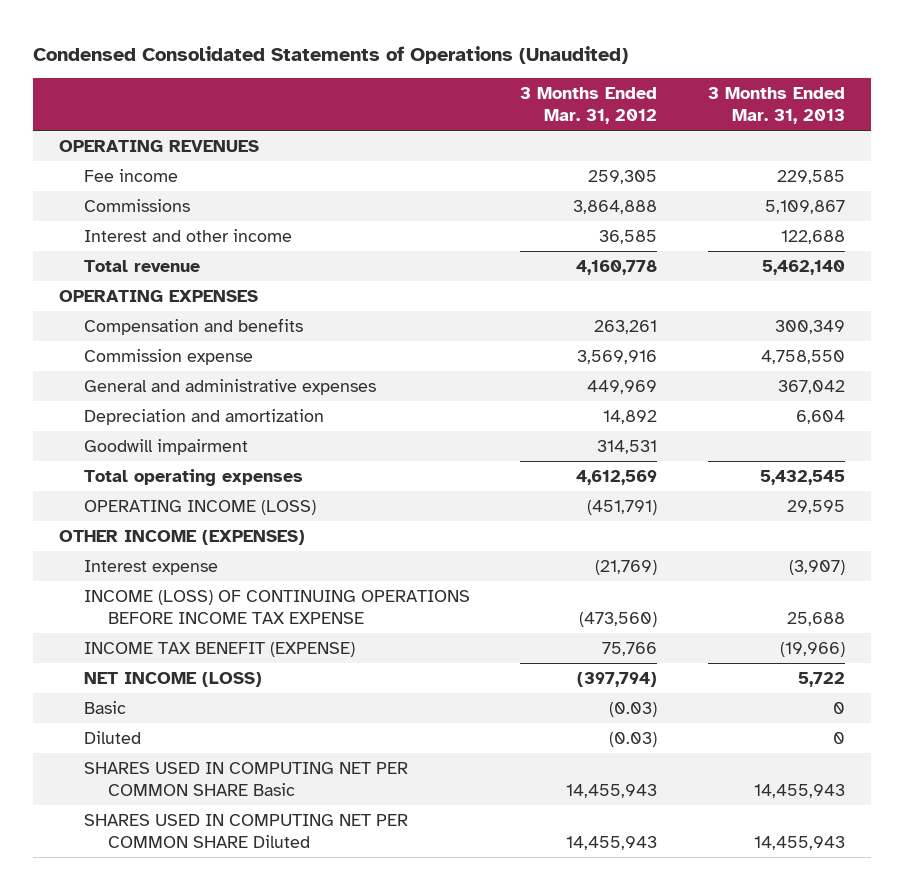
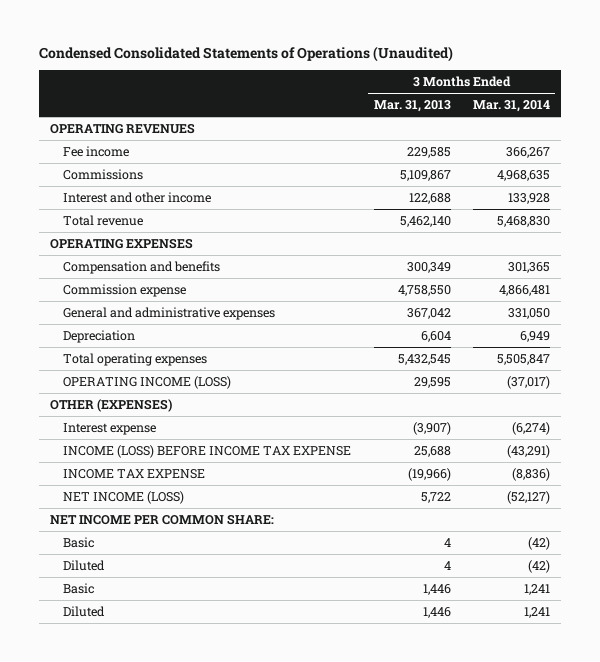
[520,86,658,125] 3 Months Ended Mar. 31, 2012 -> none
none -> [472,100,550,113] Mar. 31, 2014
[83,438,248,455] Goodwill impairment -> none
[83,408,324,425] Depreciation and amortization -> [63,329,136,343] Depreciation
[58,529,305,545] OTHER INCOME (EXPENSES) -> [50,398,173,412] OTHER (EXPENSES)
[83,589,470,625] INCOME (LOSS) OF CONTINUING OPERATIONS BEFORE INCOME TAX EXPENSE -> [63,444,352,458] INCOME (LOSS) BEFORE INCOME TAX EXPENSE
[83,641,355,657] INCOME TAX BENEFIT (EXPENSE) -> [63,468,206,479] INCOME TAX EXPENSE
[83,761,408,797] SHARES USED IN COMPUTING NET PER COMMON SHARE Basic -> none
[83,813,408,849] SHARES USED IN COMPUTING NET PER COMMON SHARE Diluted -> none
none -> [50,513,275,525] NET INCOME PER COMMON SHARE:
[833,701,846,714] 0 -> [443,537,451,547] 4
[833,731,846,744] 0 -> [443,560,451,570] 4
none -> [63,582,95,594] Basic
none -> [63,605,106,617] Diluted

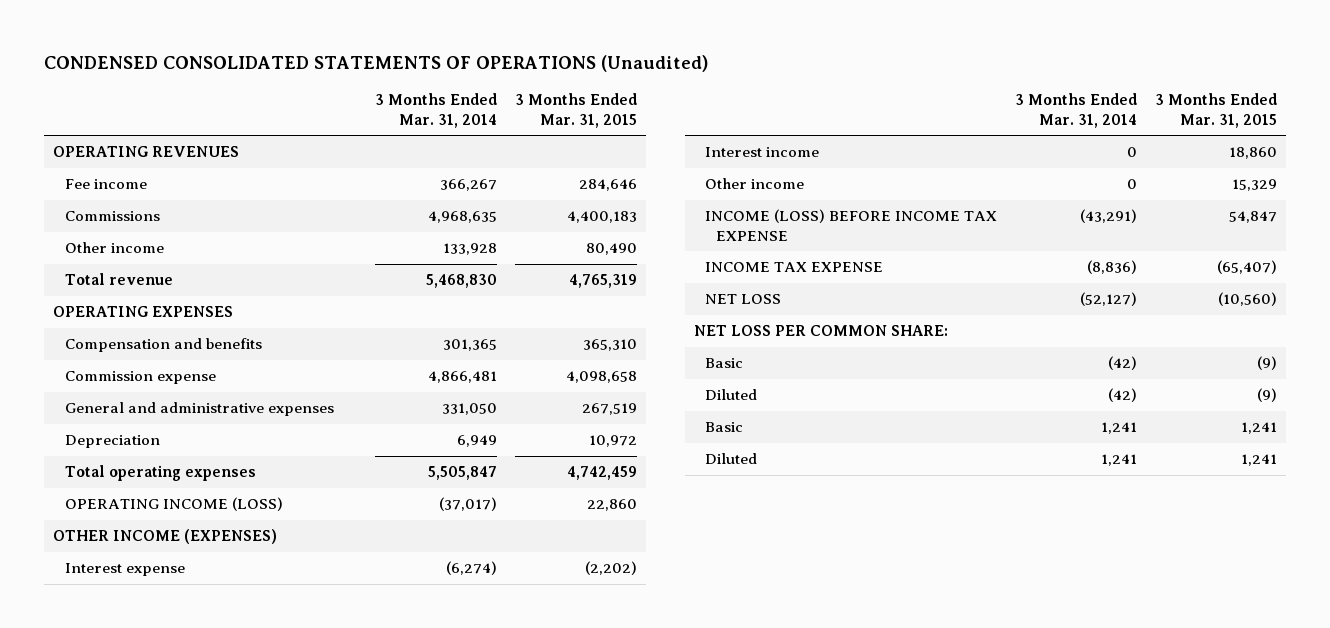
[39,46,454,63] Condensed Consolidated Statements of Operations (Unaudited) -> [44,54,709,72] CONDENSED CONSOLIDATED STATEMENTS OF OPERATIONS (Unaudited)
[373,100,451,113] Mar. 31, 2013 -> none
none -> [514,93,637,128] 3 Months Ended Mar. 31, 2015
[63,191,212,203] Interest and other income -> [64,242,164,254] Other income
[50,398,173,412] OTHER (EXPENSES) -> [53,529,278,545] OTHER INCOME (EXPENSES)
none -> [705,147,820,158] Interest income
none -> [705,178,805,190] Other income
[63,490,185,504] NET INCOME (LOSS) -> [705,294,782,305] NET LOSS
[50,513,275,525] NET INCOME PER COMMON SHARE: -> [693,325,948,337] NET LOSS PER COMMON SHARE:

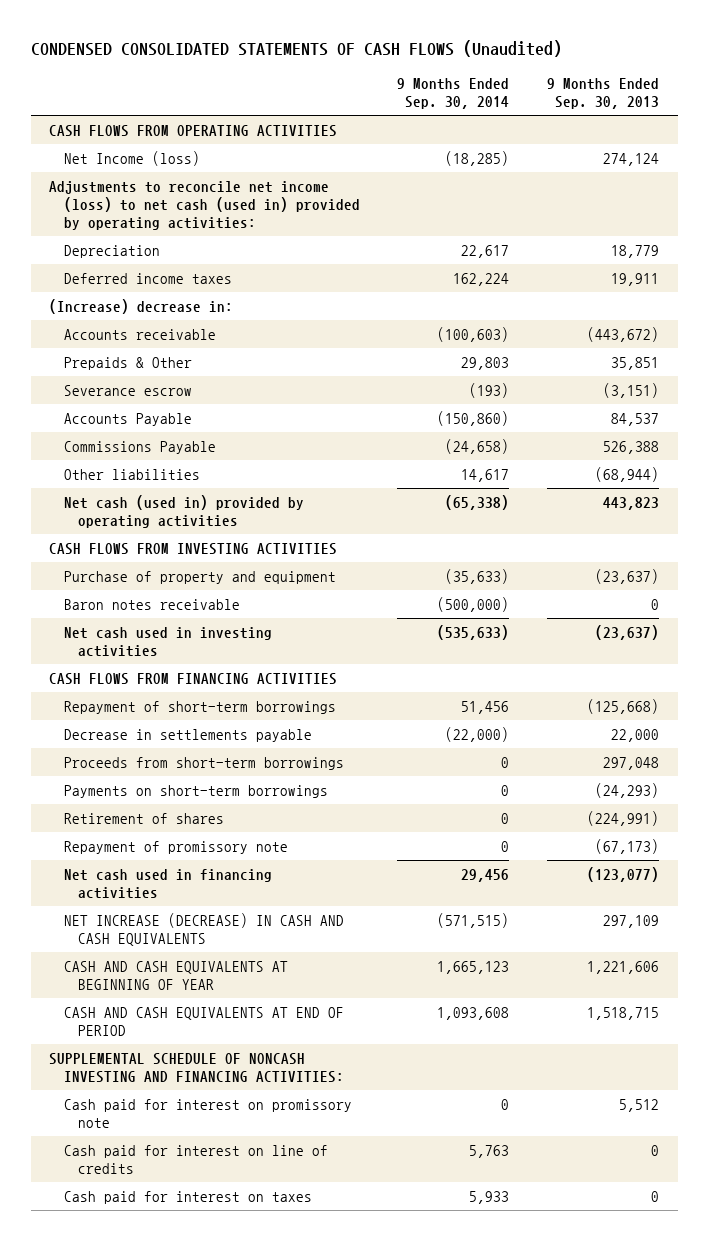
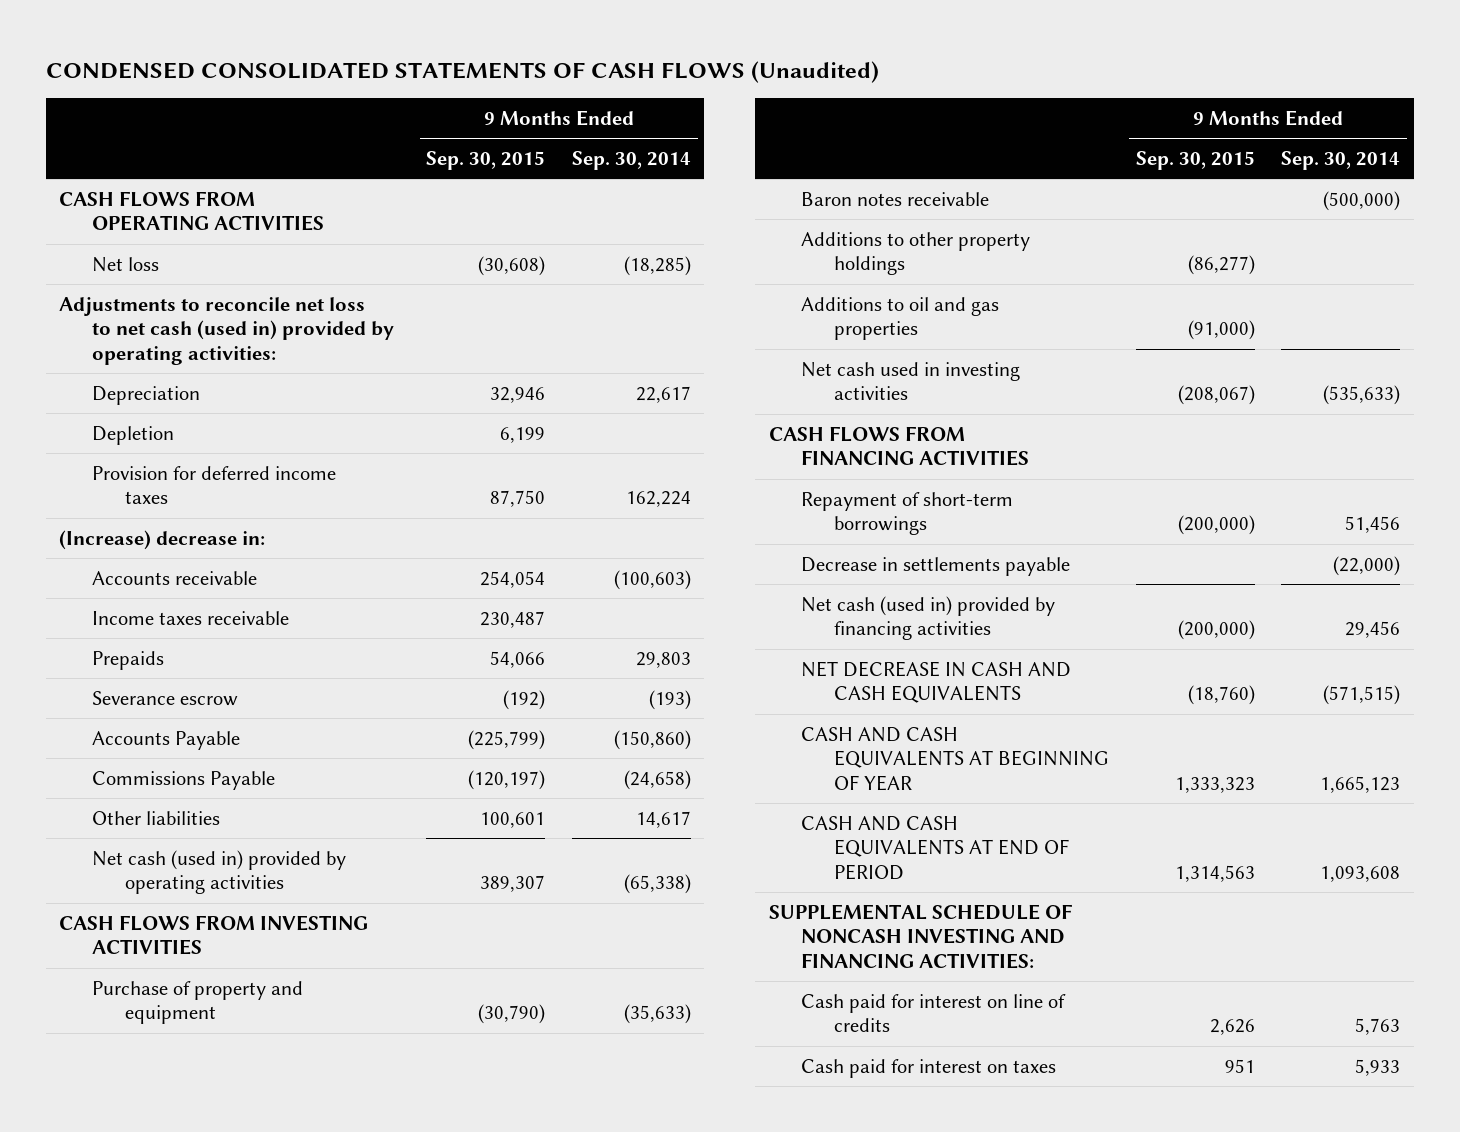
[546,78,659,109] 9 Months Ended Sep. 30, 2013 -> none
none -> [426,150,546,170] Sep. 30, 2015
[63,150,200,166] Net Income (loss) -> [92,256,160,272] Net loss
[49,180,360,230] Adjustments to reconcile net income (loss) to net cash (used in) provided by operating activities: -> [59,296,395,365] Adjustments to reconcile net loss to net cash (used in) provided by operating activities:
none -> [92,425,175,445] Depletion
[63,272,232,284] Deferred income taxes -> [92,465,337,505] Provision for deferred income taxes
none -> [92,610,290,625] Income taxes receivable
[63,356,192,370] Prepaids & Other -> [92,650,165,670] Prepaids
none -> [801,231,1031,276] Additions to other property holdings
none -> [801,296,1000,341] Additions to oil and gas properties
[63,756,344,770] Proceeds from short-term borrowings -> none
[63,784,328,798] Payments on short-term borrowings -> none
[63,812,224,824] Retirement of shares -> none
[63,840,288,854] Repayment of promissory note -> none
[63,868,272,899] Net cash used in financing activities -> [801,595,1056,641] Net cash (used in) provided by financing activities
[63,912,344,946] NET INCREASE (DECREASE) IN CASH AND CASH EQUIVALENTS -> [801,660,1072,704] NET DECREASE IN CASH AND CASH EQUIVALENTS
[63,1098,352,1128] Cash paid for interest on promissory note -> none

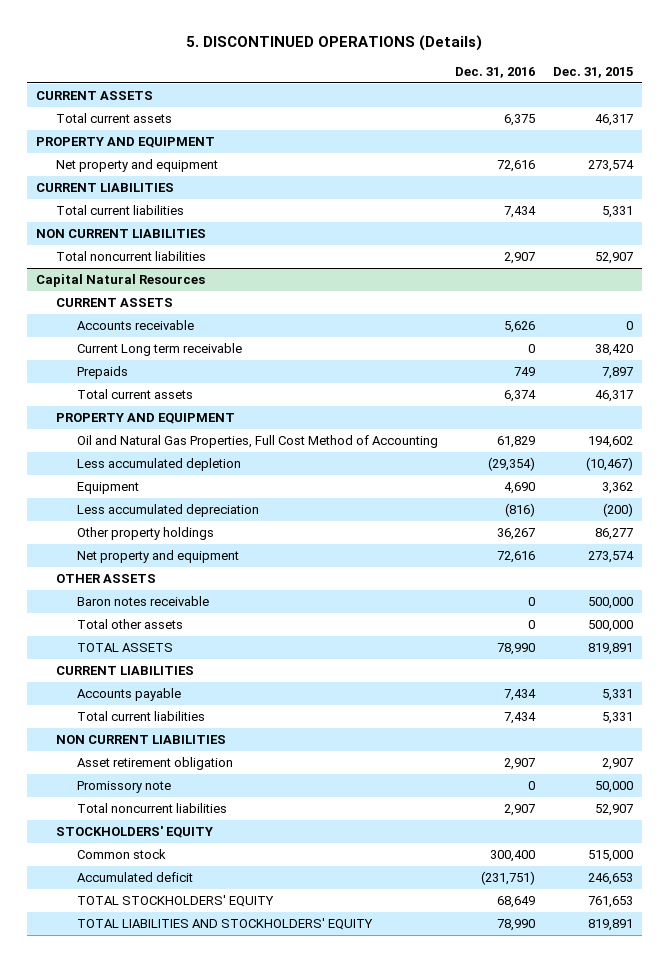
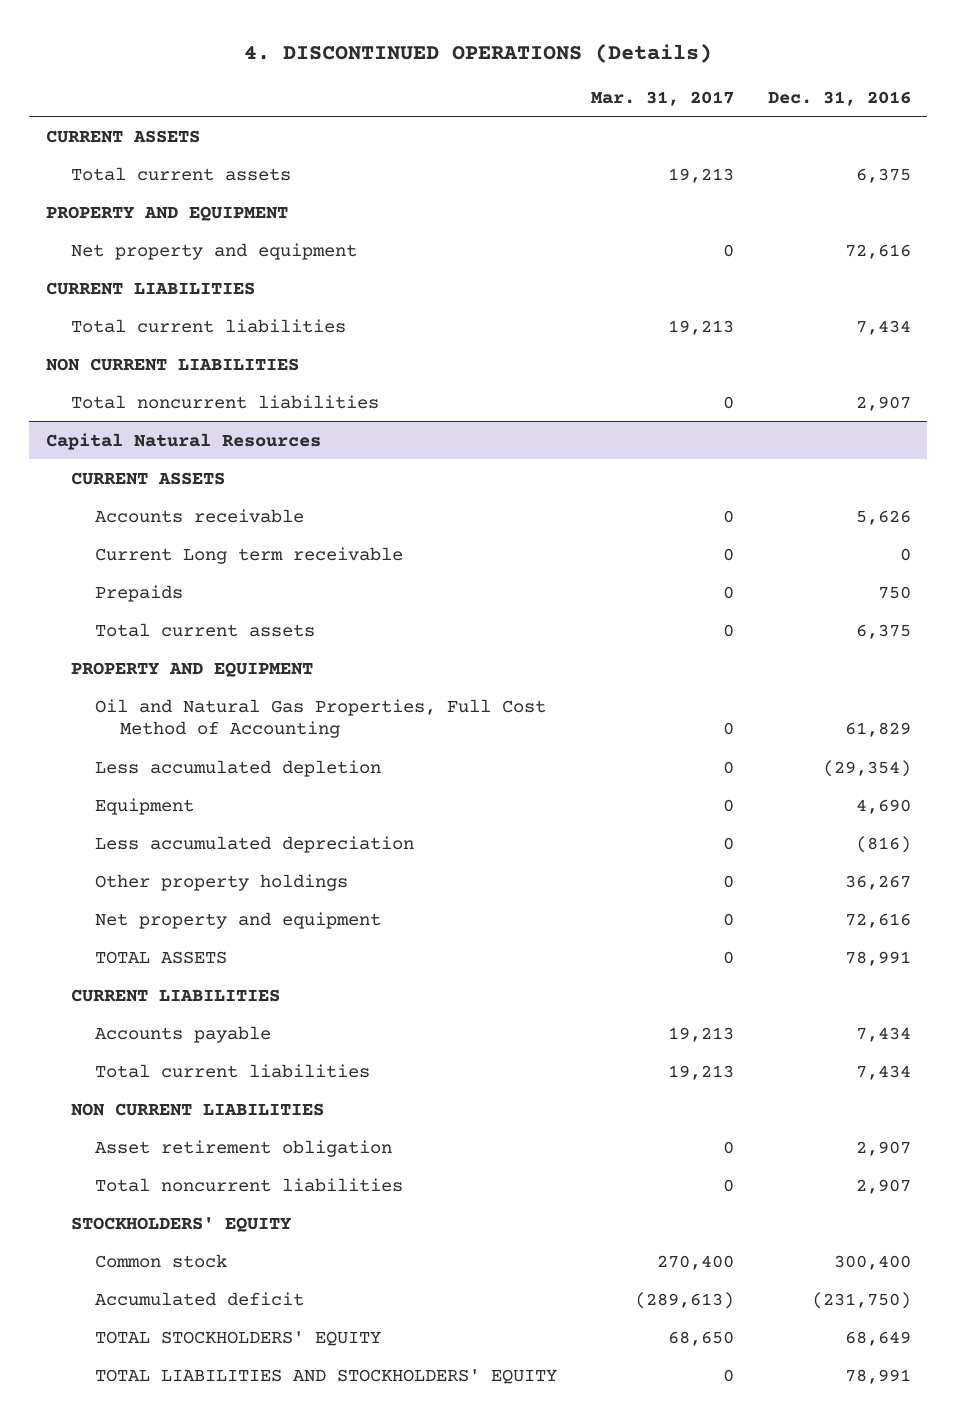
[186,35,483,52] 5. DISCONTINUED OPERATIONS (Details) -> [244,42,713,63] 4. DISCONTINUED OPERATIONS (Details)
[552,67,633,79] Dec. 31, 2015 -> none
none -> [590,90,734,106] Mar. 31, 2017
[514,366,536,376] 749 -> [877,585,911,599] 750
[504,389,537,402] 6,374 -> [855,623,911,639] 6,375
[56,573,157,583] OTHER ASSETS -> none
[76,595,209,606] Baron notes receivable -> none
[76,618,183,629] Total other assets -> none
[497,642,536,655] 78,990 -> [844,950,911,966] 78,991
[76,780,171,793] Promissory note -> none
[481,870,536,885] (231,751) -> [811,1291,911,1309] (231,750)
[497,918,536,931] 78,990 -> [844,1368,911,1384] 78,991

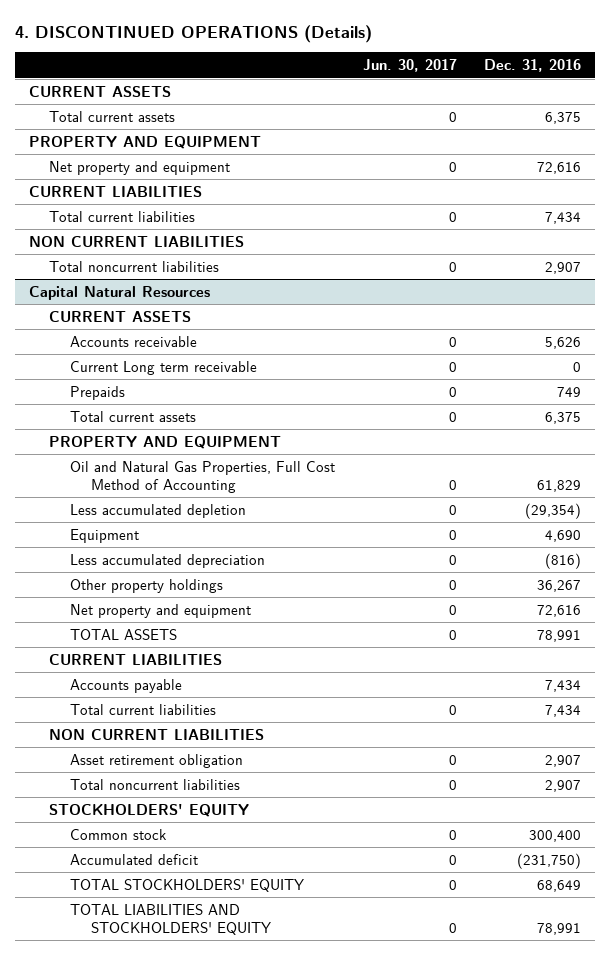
[590,90,734,106] Mar. 31, 2017 -> none
none -> [362,59,457,73] Jun. 30, 2017
[877,585,911,599] 750 -> [557,386,582,397] 749

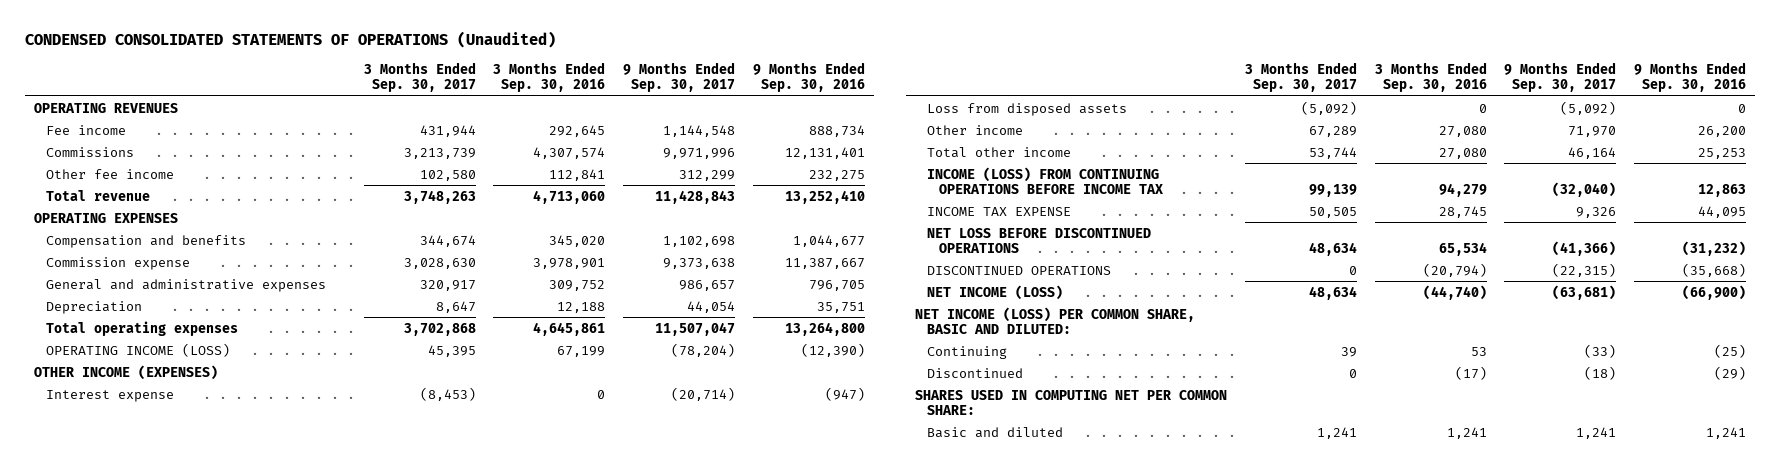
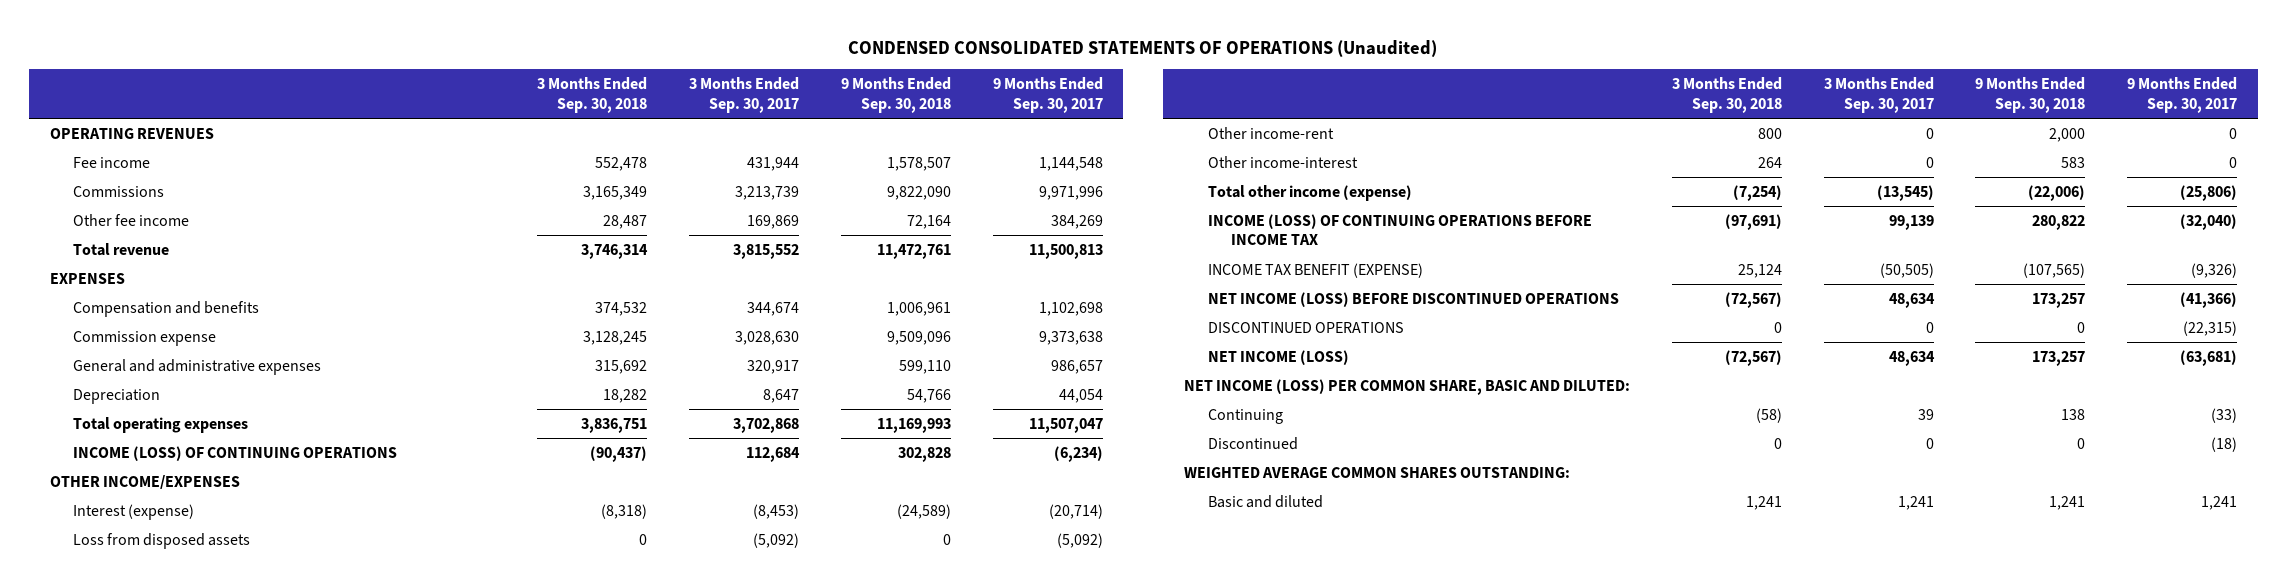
[493,62,606,93] 3 Months Ended Sep. 30, 2016 -> none
[752,62,865,93] 9 Months Ended Sep. 30, 2016 -> none
none -> [537,77,648,113] 3 Months Ended Sep. 30, 2018
none -> [840,77,951,113] 9 Months Ended Sep. 30, 2018
[419,169,476,181] 102,580 -> [747,214,800,229] 169,869
[679,169,736,181] 312,299 -> [1050,214,1103,229] 384,269
[403,189,476,204] 3,748,263 -> [733,243,800,259] 3,815,552
[655,189,736,204] 11,428,843 -> [1028,243,1103,259] 11,500,813
[33,212,178,223] OPERATING EXPENSES -> [49,272,125,284] EXPENSES
[45,342,230,357] OPERATING INCOME (LOSS) -> [73,445,398,461] INCOME (LOSS) OF CONTINUING OPERATIONS
[427,344,476,357] 45,395 -> [746,446,801,462] 112,684
[671,342,736,357] (78,204) -> [1053,445,1103,462] (6,234)
[33,364,218,380] OTHER INCOME (EXPENSES) -> [49,474,240,489] OTHER INCOME/EXPENSES
[45,389,174,402] Interest expense -> [73,503,195,520] Interest (expense)
[927,124,1024,135] Other income -> [1207,126,1334,139] Other income-rent
[1308,125,1357,137] 67,289 -> [1925,127,1934,139] 0
[1568,125,1617,137] 71,970 -> [2228,127,2237,139] 0
none -> [1207,155,1358,168] Other income-interest
[927,146,1072,158] Total other income -> [1207,184,1412,201] Total other income (expense)
[1308,146,1357,159] 53,744 -> [1876,184,1934,201] (13,545)
[1568,146,1617,159] 46,164 -> [2179,184,2237,201] (25,806)
[927,166,1163,194] INCOME (LOSS) FROM CONTINUING OPERATIONS BEFORE INCOME TAX -> [1207,213,1592,246] INCOME (LOSS) OF CONTINUING OPERATIONS BEFORE INCOME TAX
[927,206,1072,216] INCOME TAX EXPENSE -> [1207,262,1423,278] INCOME TAX BENEFIT (EXPENSE)
[1308,206,1357,218] 50,505 -> [1879,262,1934,278] (50,505)
[1576,206,1617,218] 9,326 -> [2190,262,2237,278] (9,326)
[927,227,1152,253] NET LOSS BEFORE DISCONTINUED OPERATIONS -> [1207,291,1619,307] NET INCOME (LOSS) BEFORE DISCONTINUED OPERATIONS
[915,389,1228,415] SHARES USED IN COMPUTING NET PER COMMON SHARE: -> [1184,466,1571,478] WEIGHTED AVERAGE COMMON SHARES OUTSTANDING:

